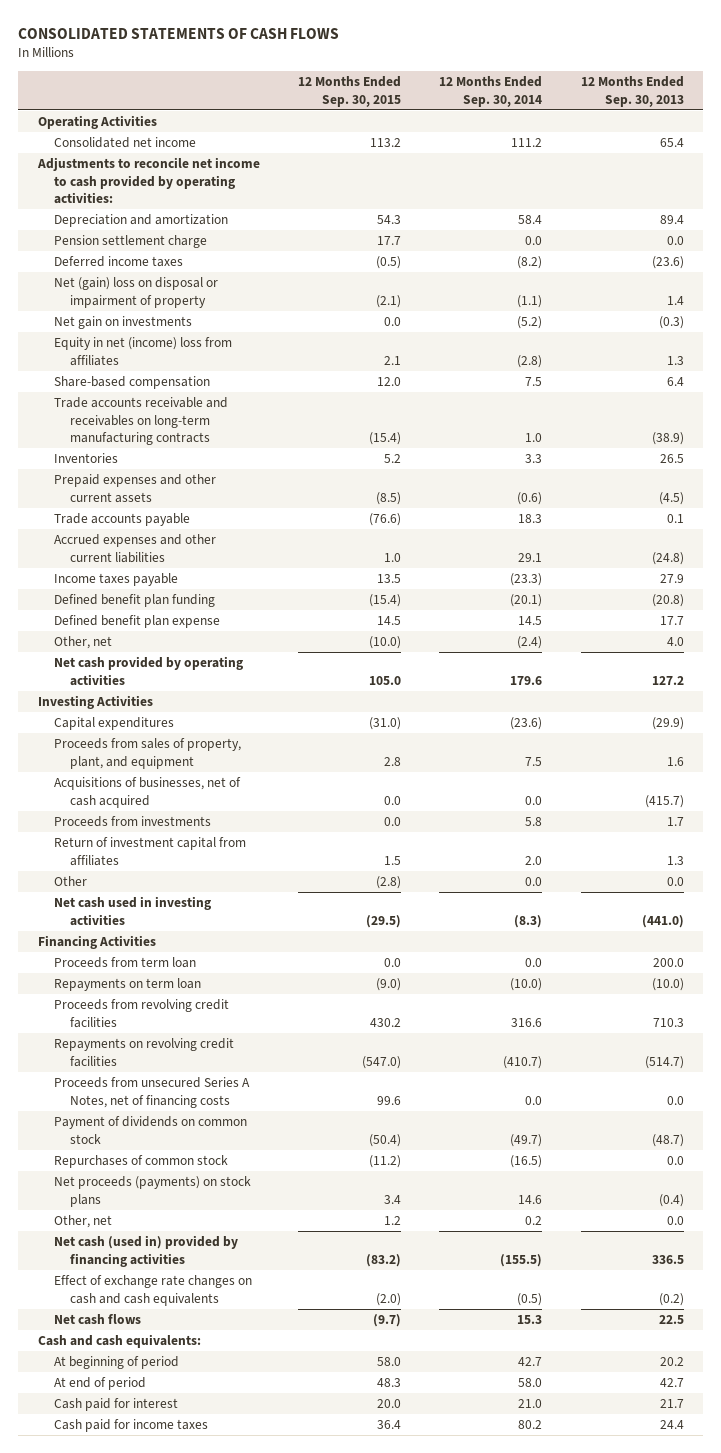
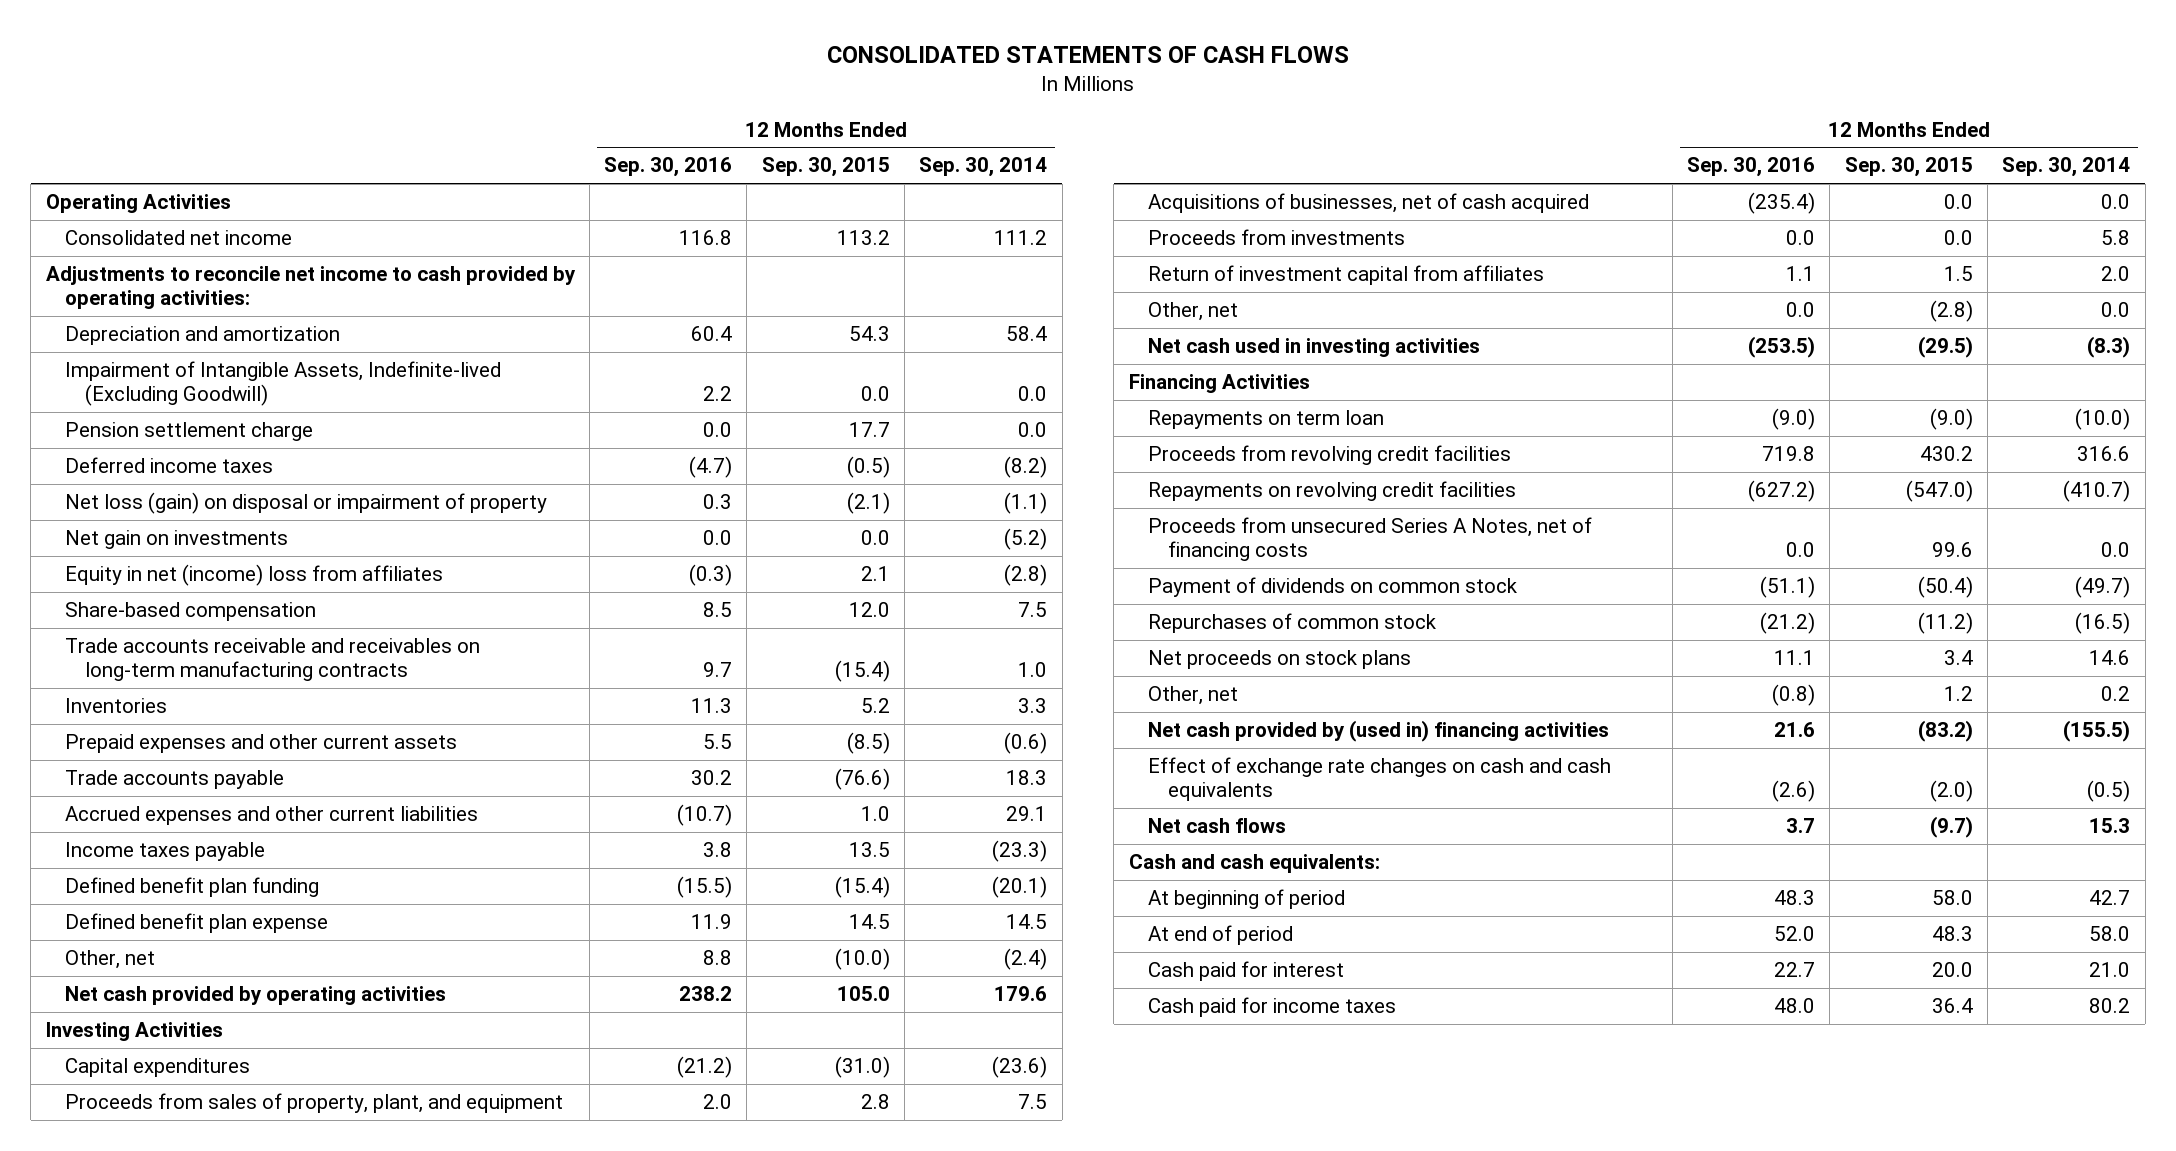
[580,76,684,107] 12 Months Ended Sep. 30, 2013 -> none
none -> [604,157,733,178] Sep. 30, 2016
none -> [65,361,502,407] Impairment of Intangible Assets, Indefinite-lived (Excluding Goodwill)
[53,277,218,308] Net (gain) loss on disposal or impairment of property -> [65,492,548,515] Net loss (gain) on disposal or impairment of property
[53,876,87,887] Other -> [1148,302,1239,322] Other, net
[53,957,196,969] Proceeds from term loan -> none
[53,1176,251,1207] Net proceeds (payments) on stock plans -> [1148,650,1412,670] Net proceeds on stock plans
[53,1235,238,1267] Net cash (used in) provided by financing activities -> [1148,720,1610,743] Net cash provided by (used in) financing activities

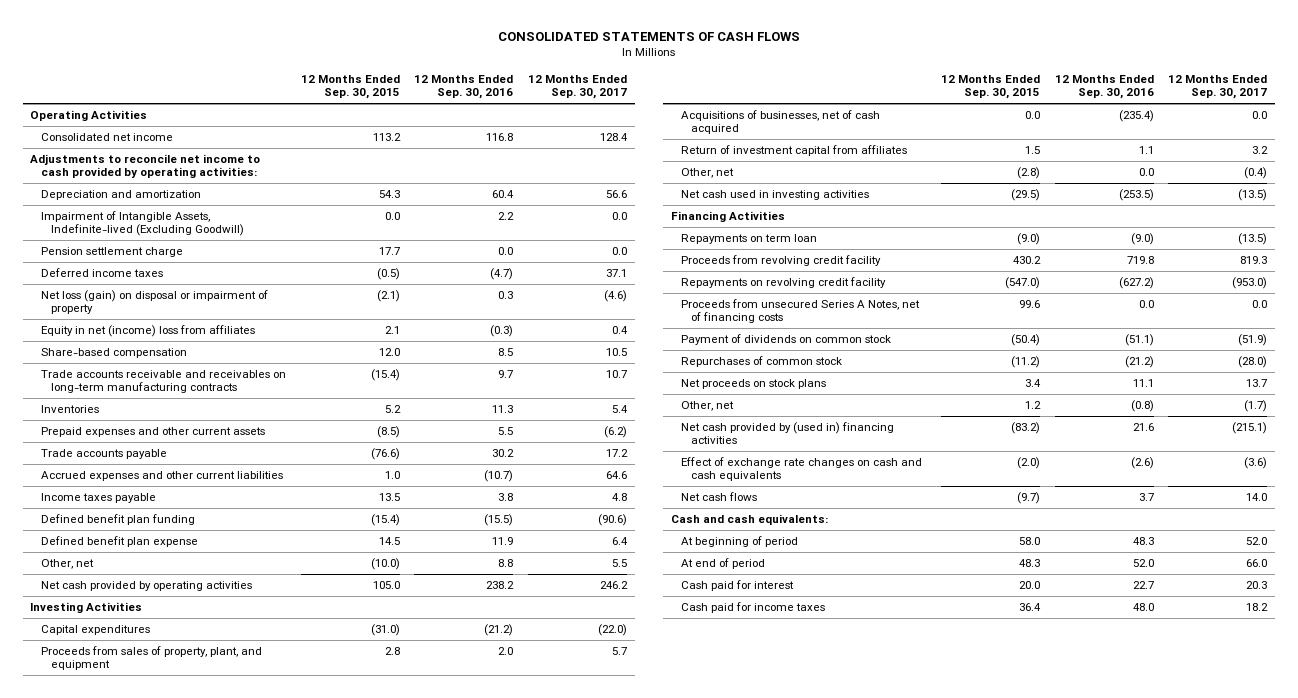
[919,157,1048,178] Sep. 30, 2014 -> none
none -> [528,74,628,100] 12 Months Ended Sep. 30, 2017
[65,530,289,550] Net gain on investments -> none
[1148,229,1406,246] Proceeds from investments -> none
[1148,445,1512,466] Proceeds from revolving credit facilities -> [681,254,882,266] Proceeds from revolving credit facility
[1148,481,1517,502] Repayments on revolving credit facilities -> [681,276,887,288] Repayments on revolving credit facility

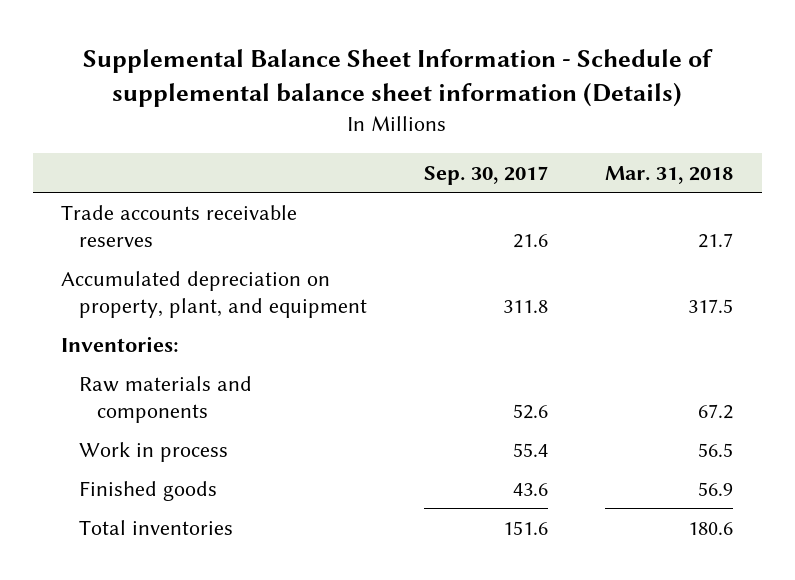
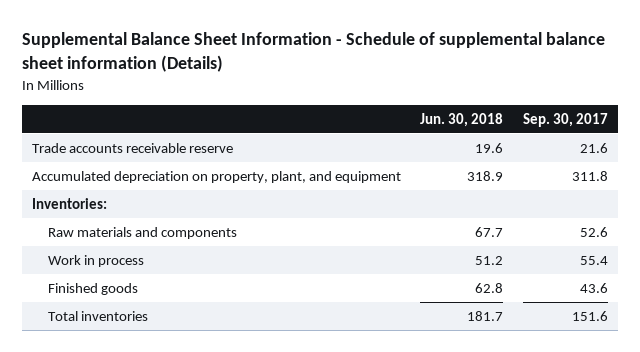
[605,166,734,185] Mar. 31, 2018 -> none
none -> [420,112,504,127] Jun. 30, 2018
[61,204,298,247] Trade accounts receivable reserves -> [31,142,233,153] Trade accounts receivable reserve

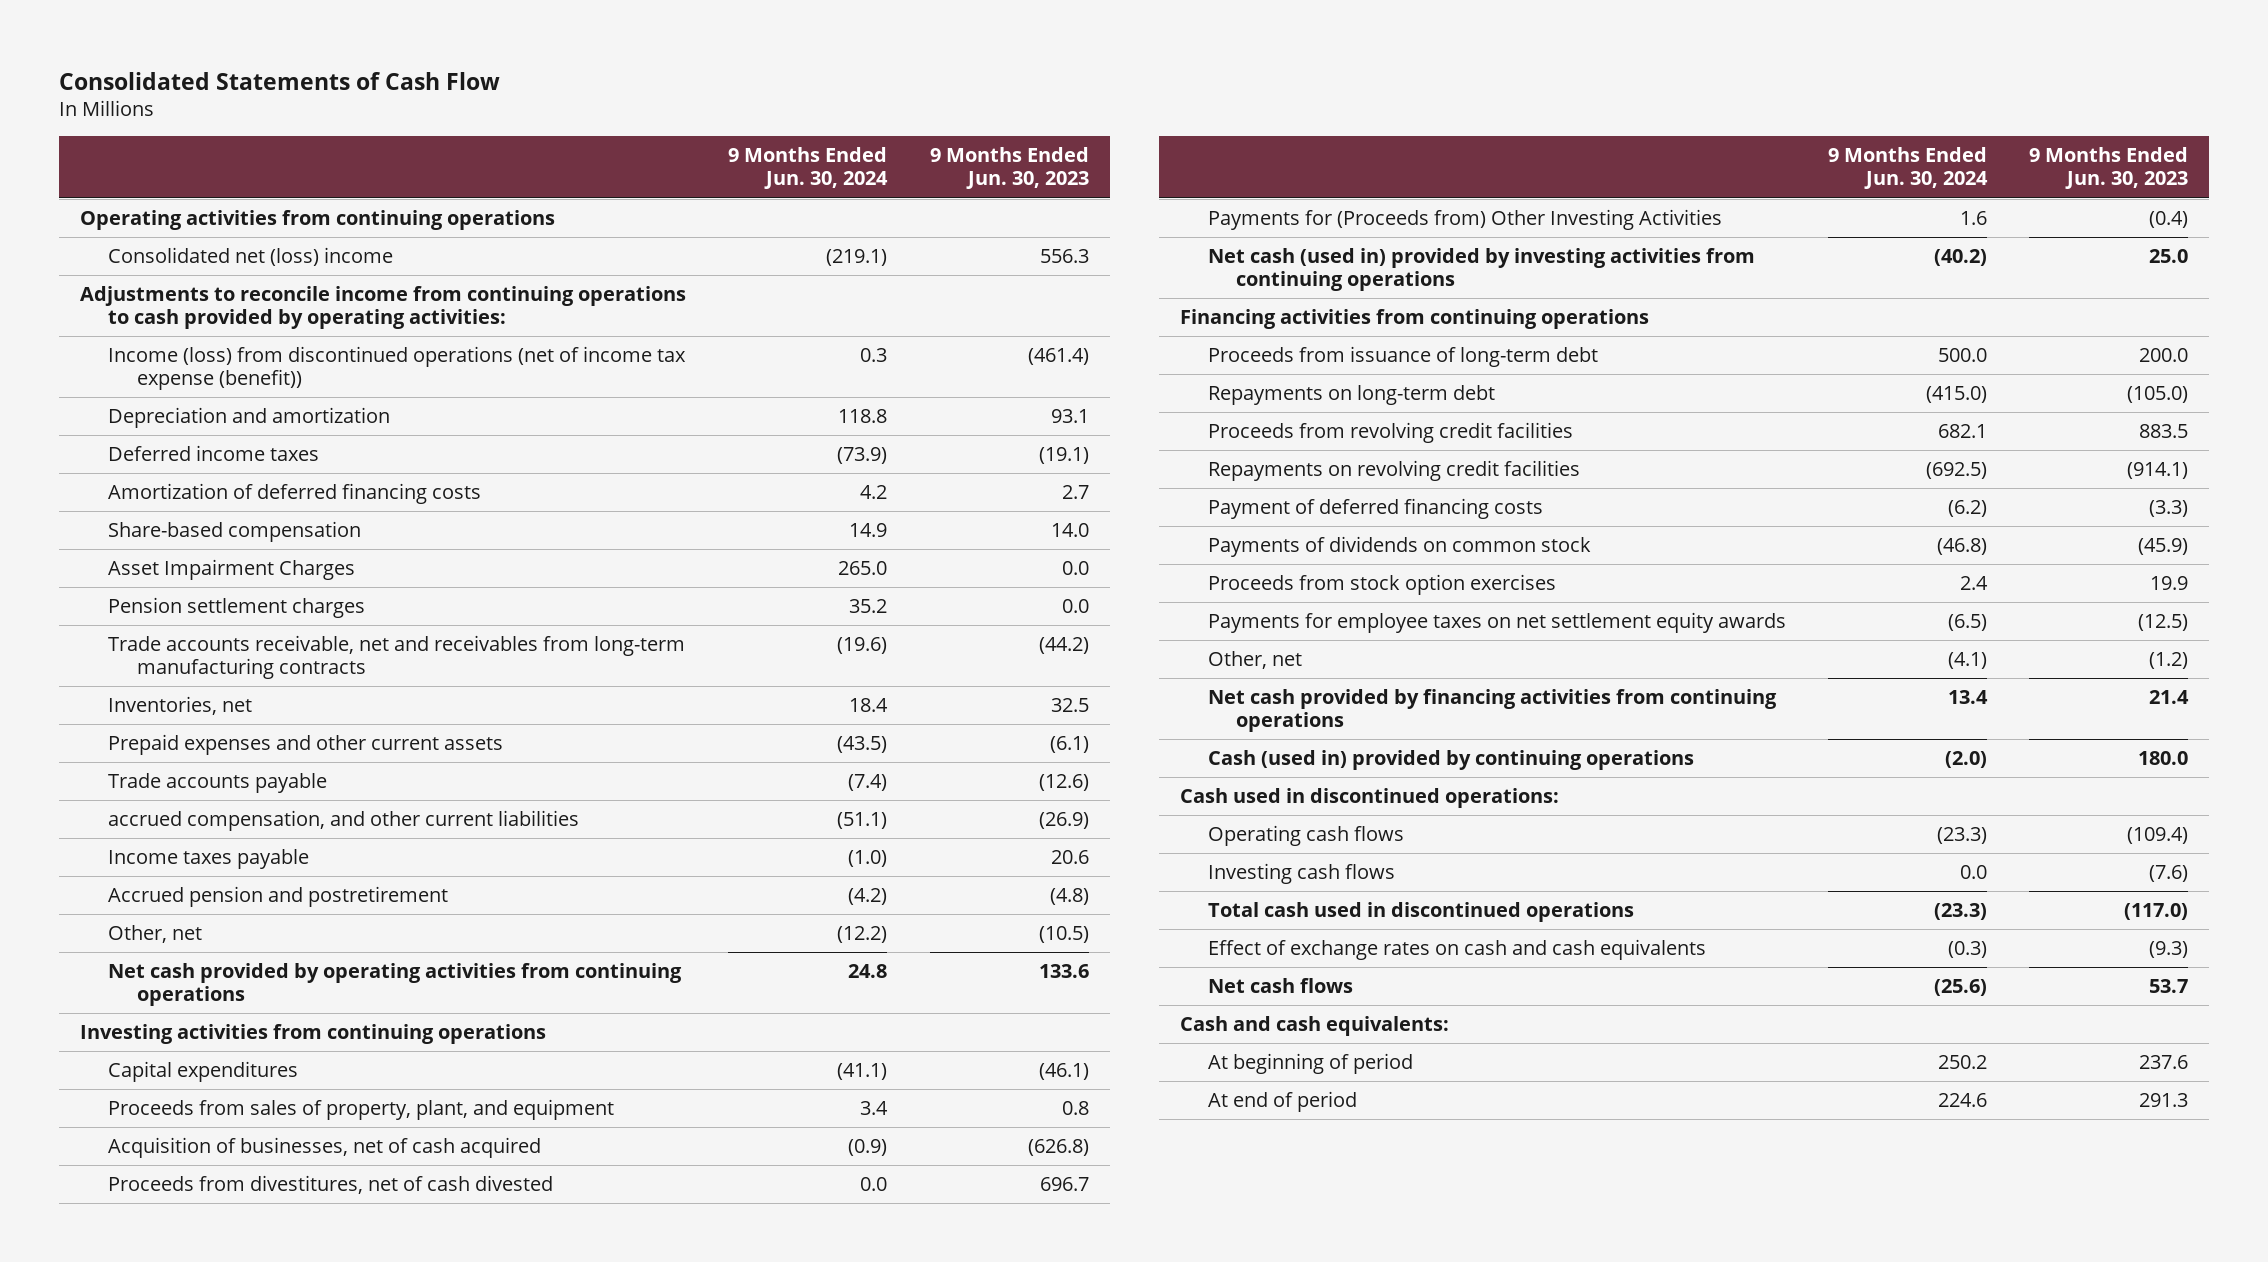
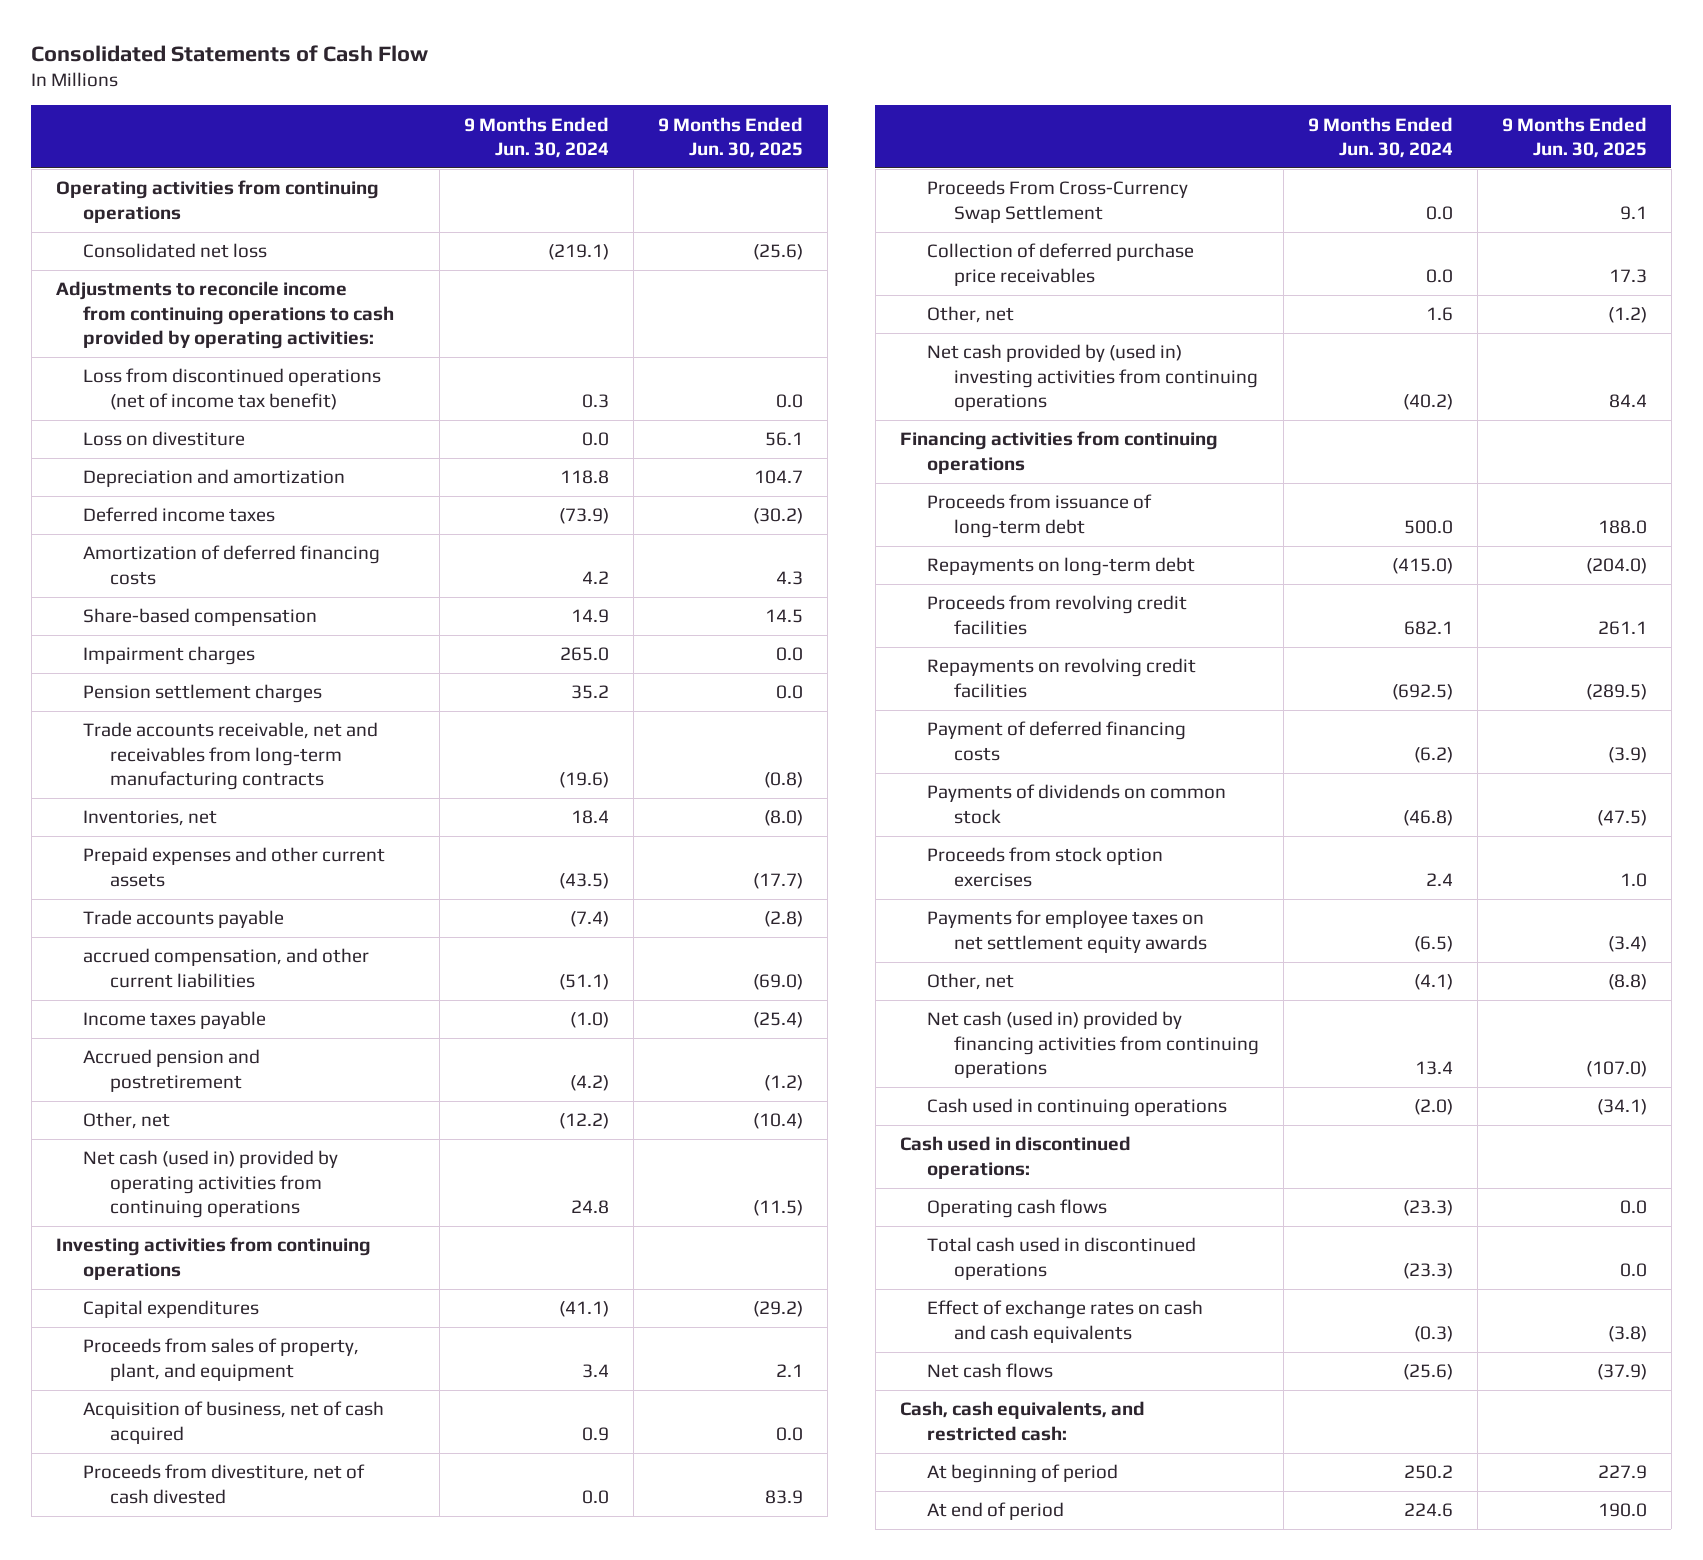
[929,147,1089,190] 9 Months Ended Jun. 30, 2023 -> none
none -> [658,116,804,158] 9 Months Ended Jun. 30, 2025
[108,247,394,267] Consolidated net (loss) income -> [83,243,268,259] Consolidated net loss
[108,346,687,391] Income (loss) from discontinued operations (net of income tax expense (benefit)) -> [83,368,382,410] Loss from discontinued operations (net of income tax benefit)
none -> [83,431,246,447] Loss on divestiture
[108,559,356,581] Asset Impairment Charges -> [83,646,256,666] Impairment charges
[108,963,683,1007] Net cash provided by operating activities from continuing operations -> [83,1150,339,1219] Net cash (used in) provided by operating activities from continuing operations
[108,1137,542,1159] Acquisition of businesses, net of cash acquired -> [83,1401,385,1444] Acquisition of business, net of cash acquired
[848,1139,888,1157] (0.9) -> [582,1426,610,1441] 0.9
[108,1175,554,1195] Proceeds from divestitures, net of cash divested -> [83,1464,366,1504] Proceeds from divestiture, net of cash divested
none -> [926,180,1188,223] Proceeds From Cross-Currency Swap Settlement
none -> [926,243,1194,286] Collection of deferred purchase price receivables
[1207,209,1722,231] Payments for (Proceeds from) Other Investing Activities -> [926,306,1014,324] Other, net
[1207,248,1755,292] Net cash (used in) provided by investing activities from continuing operations -> [926,344,1259,412] Net cash provided by (used in) investing activities from continuing operations
[1207,689,1777,733] Net cash provided by financing activities from continuing operations -> [926,1011,1260,1079] Net cash (used in) provided by financing activities from continuing operations
[1207,750,1694,771] Cash (used in) provided by continuing operations -> [926,1098,1227,1118] Cash used in continuing operations
[1207,863,1395,885] Investing cash flows -> none
[1179,1016,1449,1037] Cash and cash equivalents: -> [899,1401,1145,1441] Cash, cash equivalents, and restricted cash:

